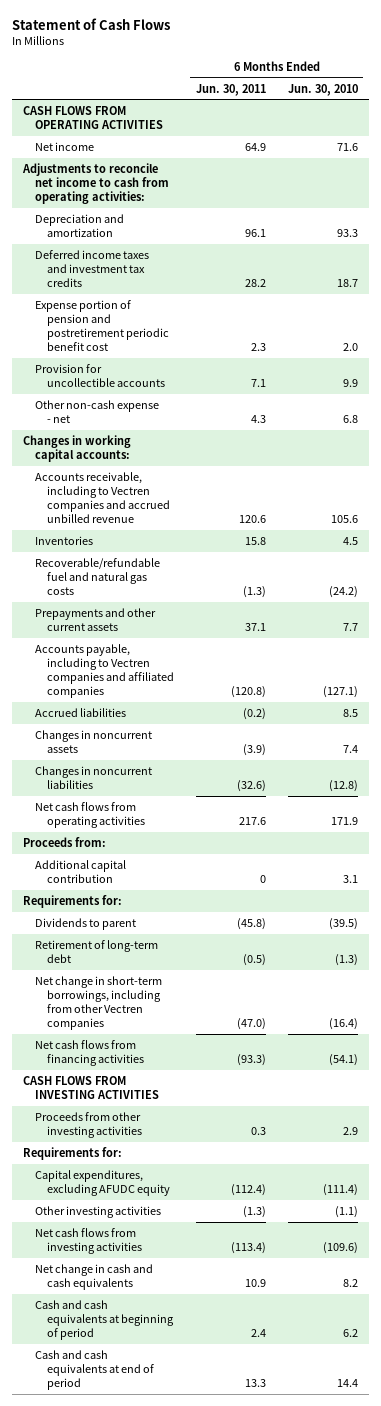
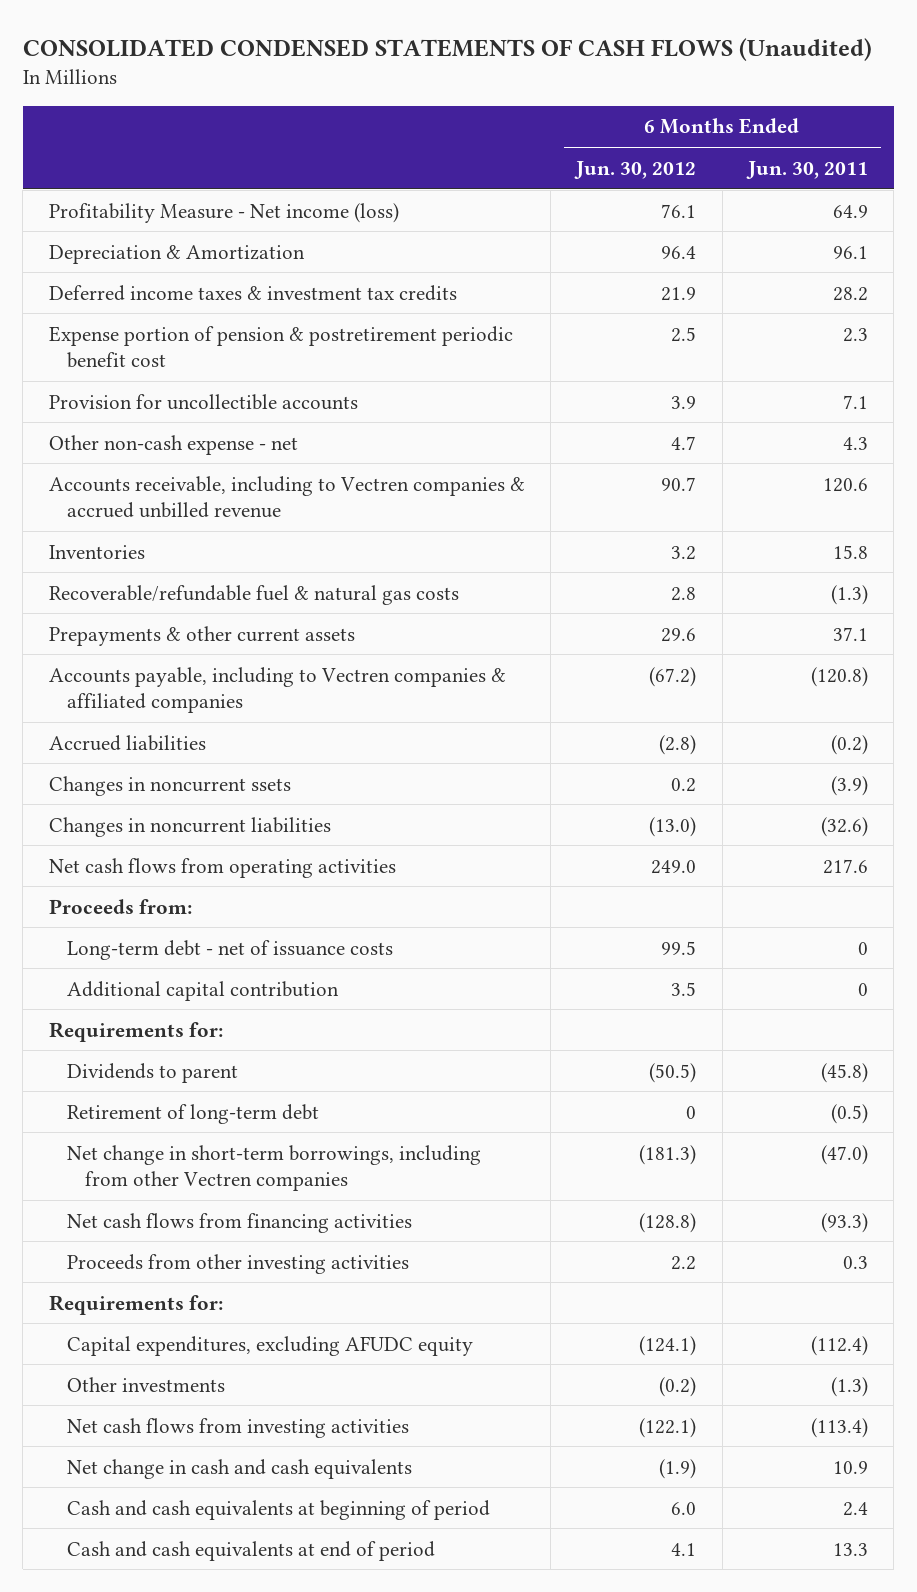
[12,17,171,30] Statement of Cash Flows -> [22,37,872,61] CONSOLIDATED CONDENSED STATEMENTS OF CASH FLOWS (Unaudited)
[287,83,358,96] Jun. 30, 2010 -> none
none -> [574,160,697,179] Jun. 30, 2012
[23,105,163,129] CASH FLOWS FROM OPERATING ACTIVITIES -> none
[22,162,169,204] Adjustments to reconcile net income to cash from operating activities: -> none
[34,141,94,151] Net income -> [48,202,399,223] Profitability Measure - Net income (loss)
[34,213,124,237] Depreciation and amortization -> [48,244,305,264] Depreciation & Amortization
[34,249,149,287] Deferred income taxes and investment tax credits -> [48,284,457,301] Deferred income taxes & investment tax credits
[34,299,169,352] Expense portion of pension and postretirement periodic benefit cost -> [48,325,513,369] Expense portion of pension & postretirement periodic benefit cost
[23,434,132,462] Changes in working capital accounts: -> none
[34,471,170,524] Accounts receivable, including to Vectren companies and accrued unbilled revenue -> [48,475,525,519] Accounts receivable, including to Vectren companies & accrued unbilled revenue
[34,557,160,595] Recoverable/refundable fuel and natural gas costs -> [48,584,459,605] Recoverable/refundable fuel & natural gas costs
[34,607,156,631] Prepayments and other current assets -> [48,625,355,646] Prepayments & other current assets
[34,643,174,699] Accounts payable, including to Vectren companies and affiliated companies -> [48,666,506,714] Accounts payable, including to Vectren companies & affiliated companies
[34,729,152,753] Changes in noncurrent assets -> [48,775,291,796] Changes in noncurrent ssets
none -> [66,939,393,960] Long-term debt - net of issuance costs
[23,1075,159,1099] CASH FLOWS FROM INVESTING ACTIVITIES -> none
[34,1205,161,1218] Other investing activities -> none
none -> [66,1376,225,1392] Other investments

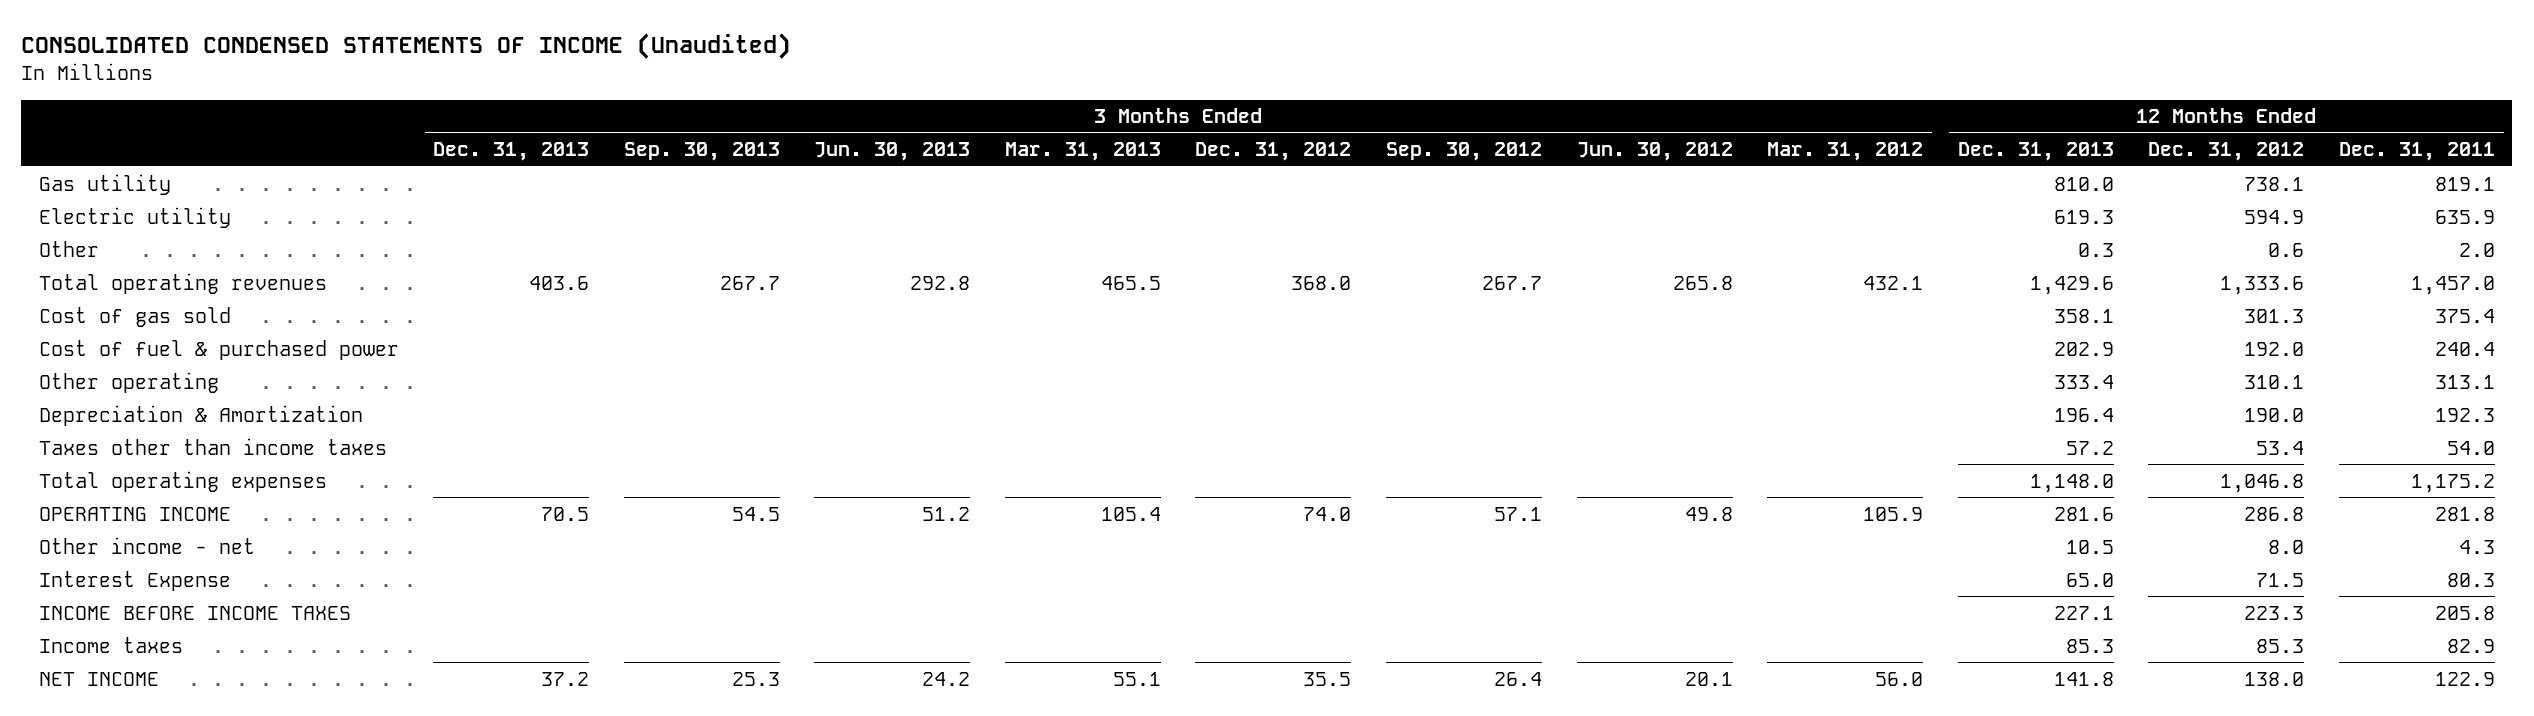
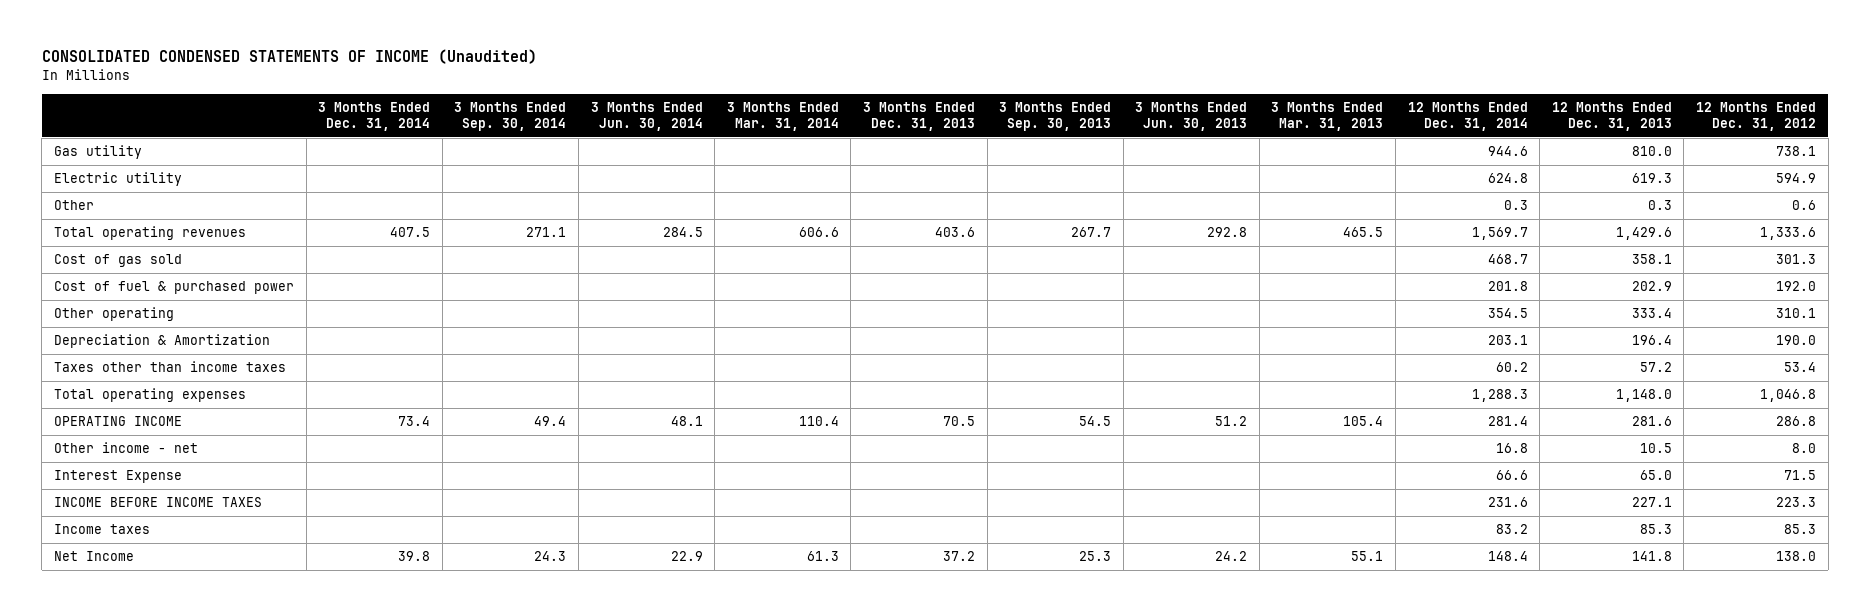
[1195,142,1352,162] Dec. 31, 2012 -> none
[1386,142,1543,162] Sep. 30, 2012 -> none
[1576,142,1733,162] Jun. 30, 2012 -> none
[1767,142,1924,162] Mar. 31, 2012 -> none
[2338,142,2495,162] Dec. 31, 2011 -> none
none -> [318,101,431,132] 3 Months Ended Dec. 31, 2014
none -> [454,101,567,132] 3 Months Ended Sep. 30, 2014
none -> [590,101,703,132] 3 Months Ended Jun. 30, 2014
none -> [726,101,839,132] 3 Months Ended Mar. 31, 2014
none -> [1407,101,1528,132] 12 Months Ended Dec. 31, 2014
[38,671,159,686] NET INCOME -> [54,551,135,562] Net Income

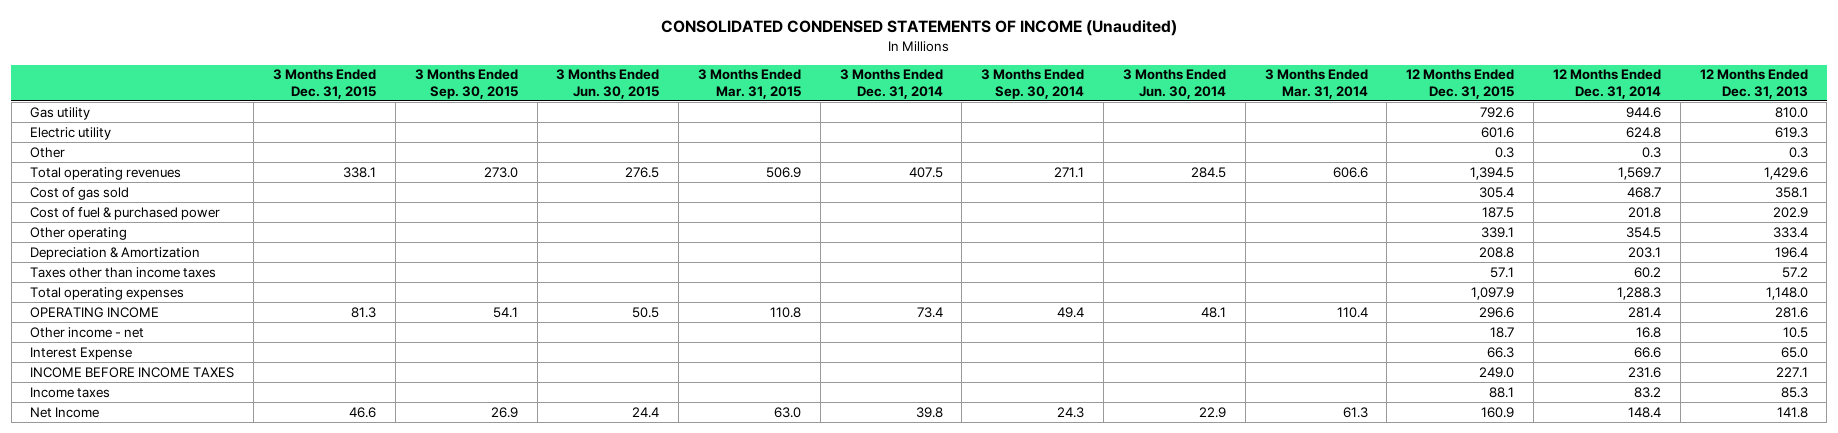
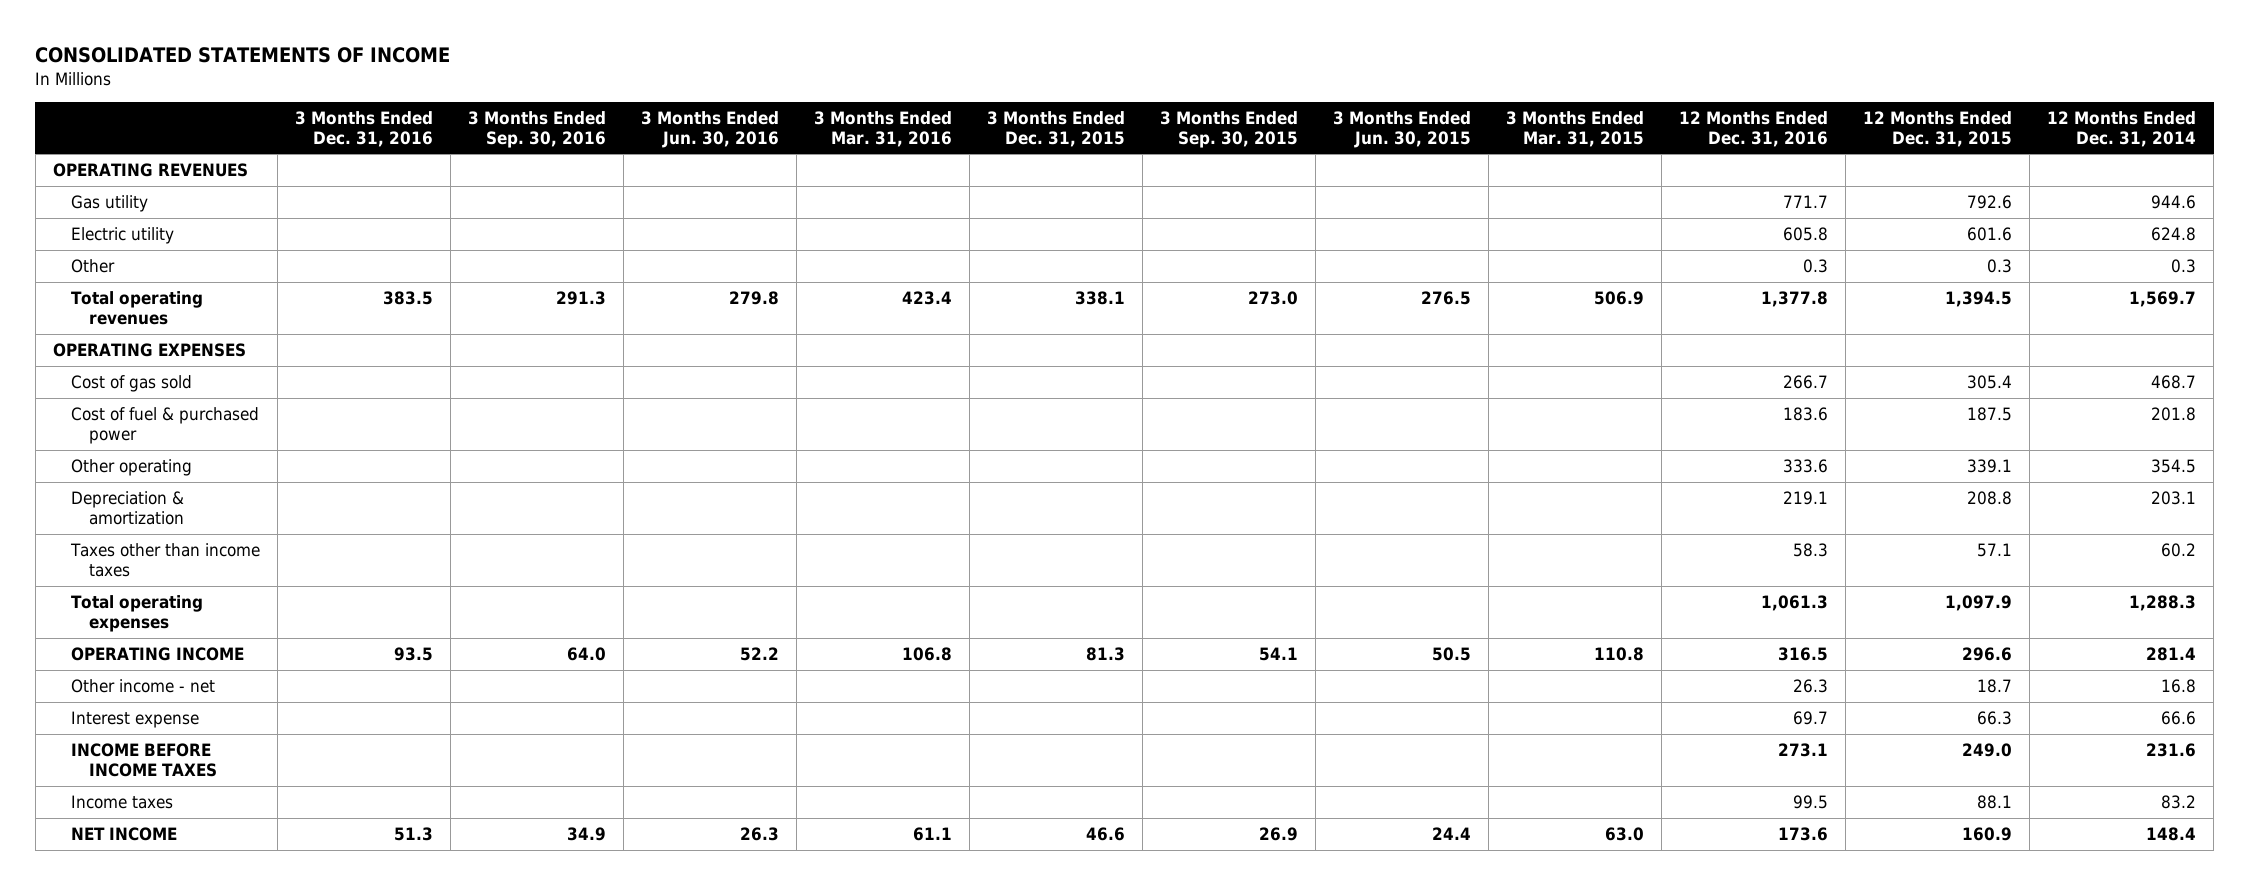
[660,20,1177,37] CONSOLIDATED CONDENSED STATEMENTS OF INCOME (Unaudited) -> [35,46,451,63] CONSOLIDATED STATEMENTS OF INCOME
[839,69,943,99] 3 Months Ended Dec. 31, 2014 -> none
[981,69,1085,99] 3 Months Ended Sep. 30, 2014 -> none
[1122,69,1226,99] 3 Months Ended Jun. 30, 2014 -> none
[1264,69,1368,99] 3 Months Ended Mar. 31, 2014 -> none
[1699,69,1808,99] 12 Months Ended Dec. 31, 2013 -> none
none -> [294,110,433,147] 3 Months Ended Dec. 31, 2016
none -> [467,110,606,148] 3 Months Ended Sep. 30, 2016
none -> [641,110,780,148] 3 Months Ended Jun. 30, 2016
none -> [814,110,953,147] 3 Months Ended Mar. 31, 2016
none -> [1679,110,1829,147] 12 Months Ended Dec. 31, 2016
none -> [52,163,248,178] OPERATING REVENUES
none -> [52,343,246,358] OPERATING EXPENSES
[30,246,201,260] Depreciation & Amortization -> [70,491,185,525] Depreciation & amortization
[30,346,133,360] Interest Expense -> [70,711,199,729] Interest expense
[30,406,100,418] Net Income -> [70,827,177,842] NET INCOME

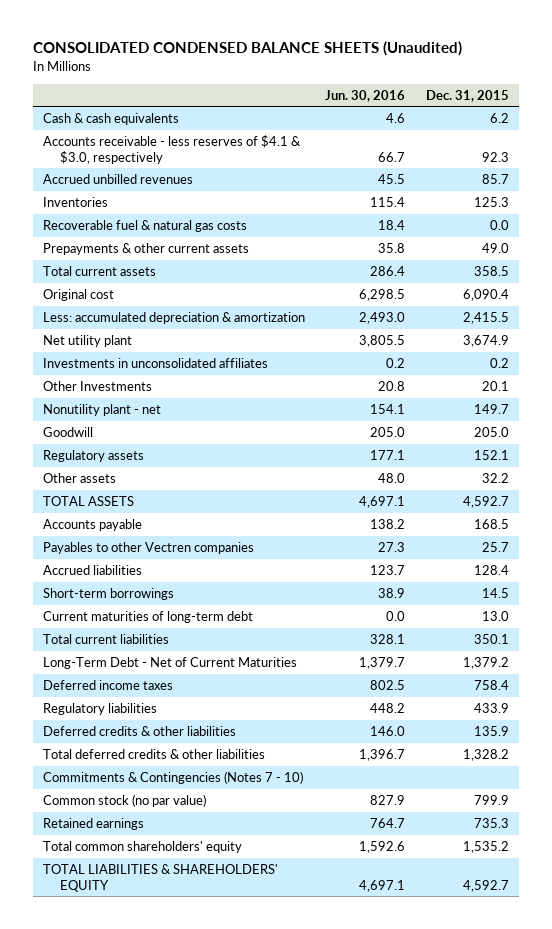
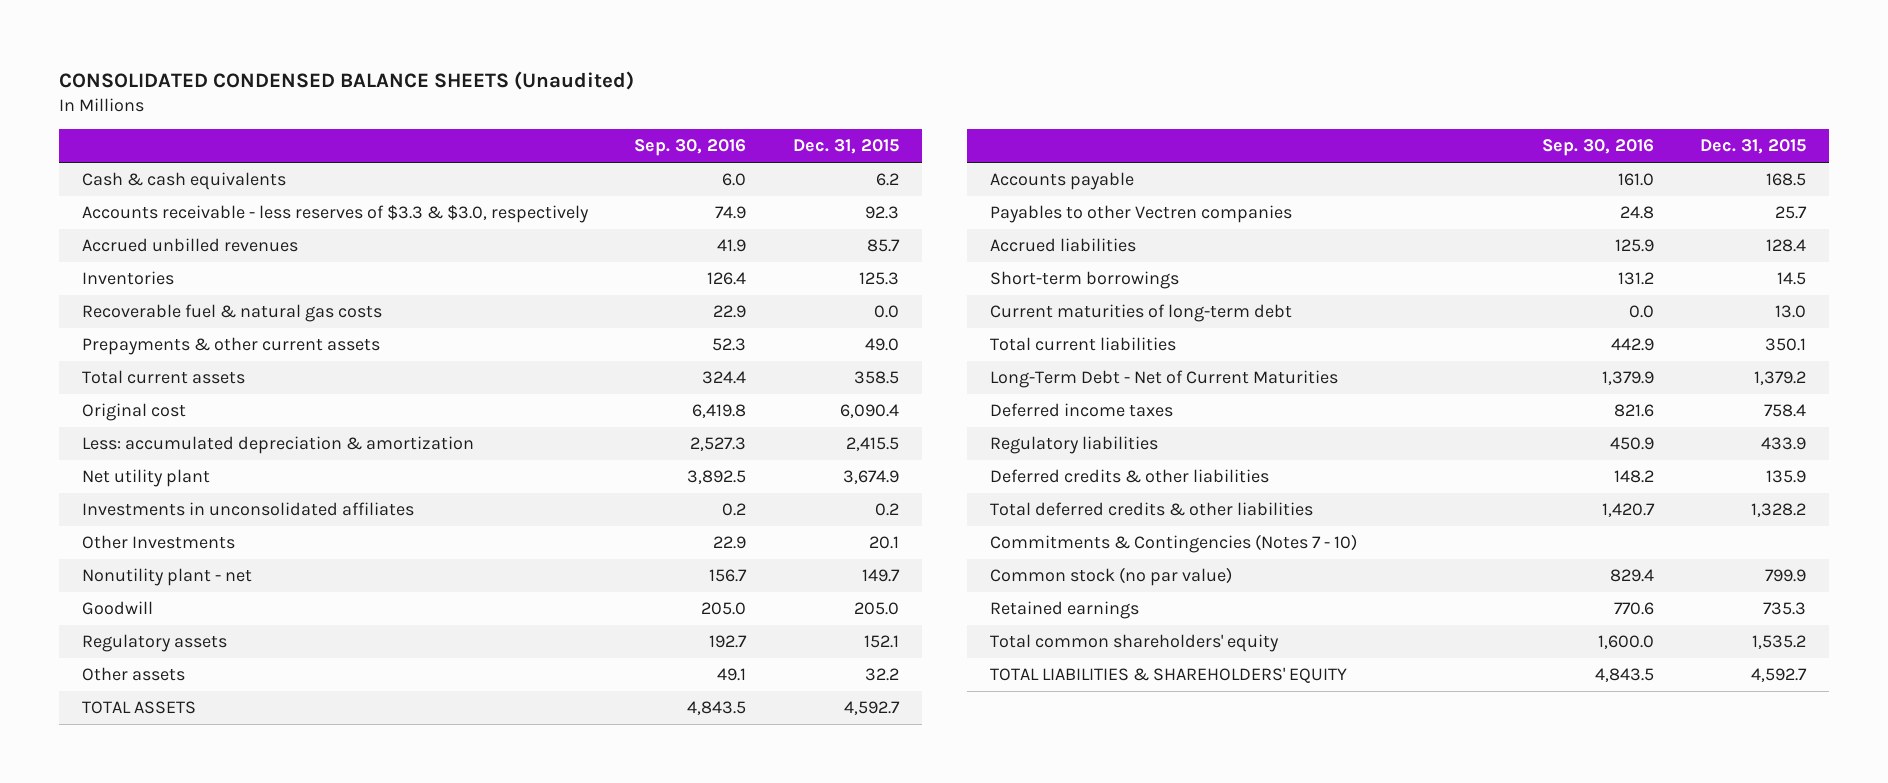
[325,89,406,102] Jun. 30, 2016 -> none
none -> [634,139,747,157] Sep. 30, 2016
[43,135,302,164] Accounts receivable - less reserves of $4.1 & $3.0, respectively -> [82,205,590,224] Accounts receivable - less reserves of $3.3 & $3.0, respectively

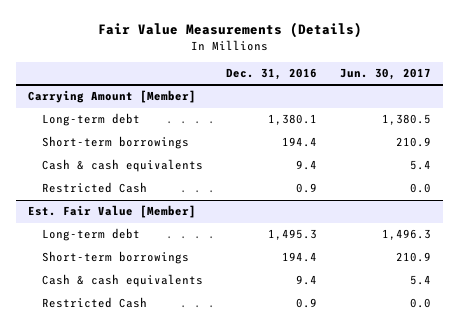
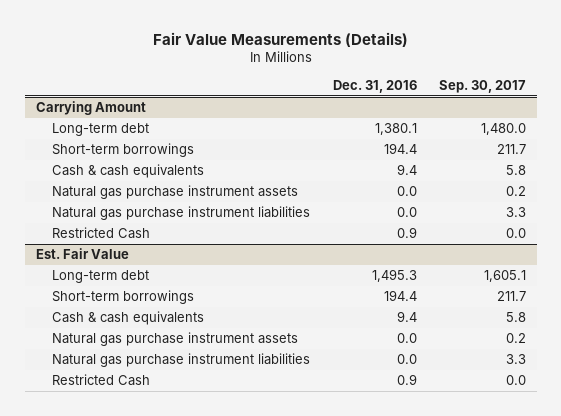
[340,68,432,81] Jun. 30, 2017 -> none
none -> [438,80,526,94] Sep. 30, 2017
[27,90,196,104] Carrying Amount [Member] -> [35,101,146,116] Carrying Amount
none -> [52,185,299,200] Natural gas purchase instrument assets
none -> [52,206,311,221] Natural gas purchase instrument liabilities
[27,205,196,219] Est. Fair Value [Member] -> [35,248,129,260] Est. Fair Value
none -> [52,332,299,347] Natural gas purchase instrument assets
none -> [52,353,311,368] Natural gas purchase instrument liabilities

